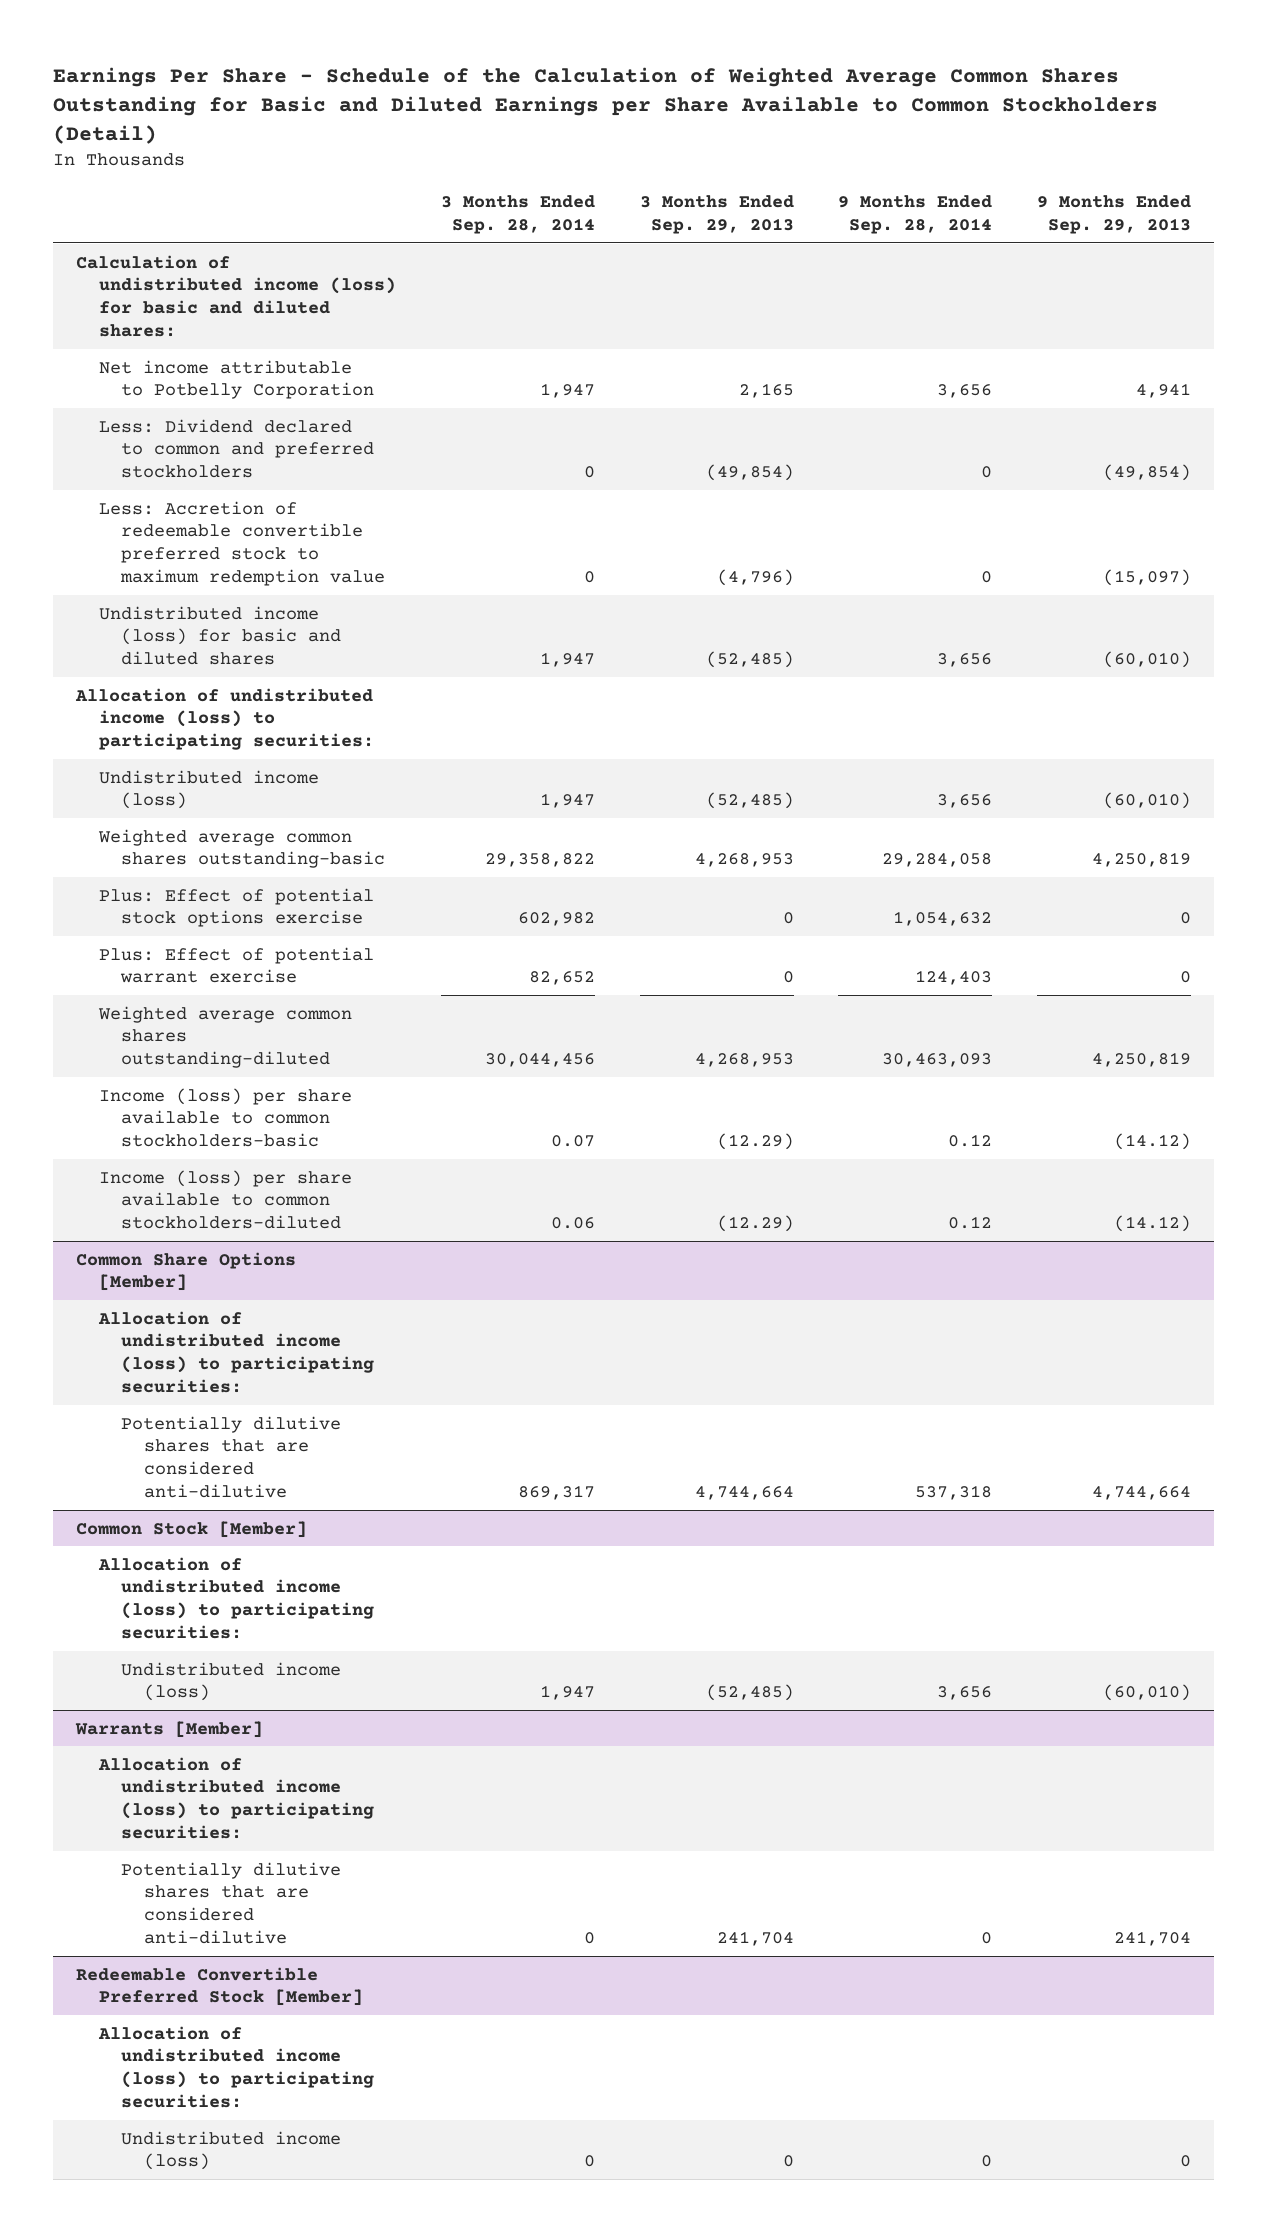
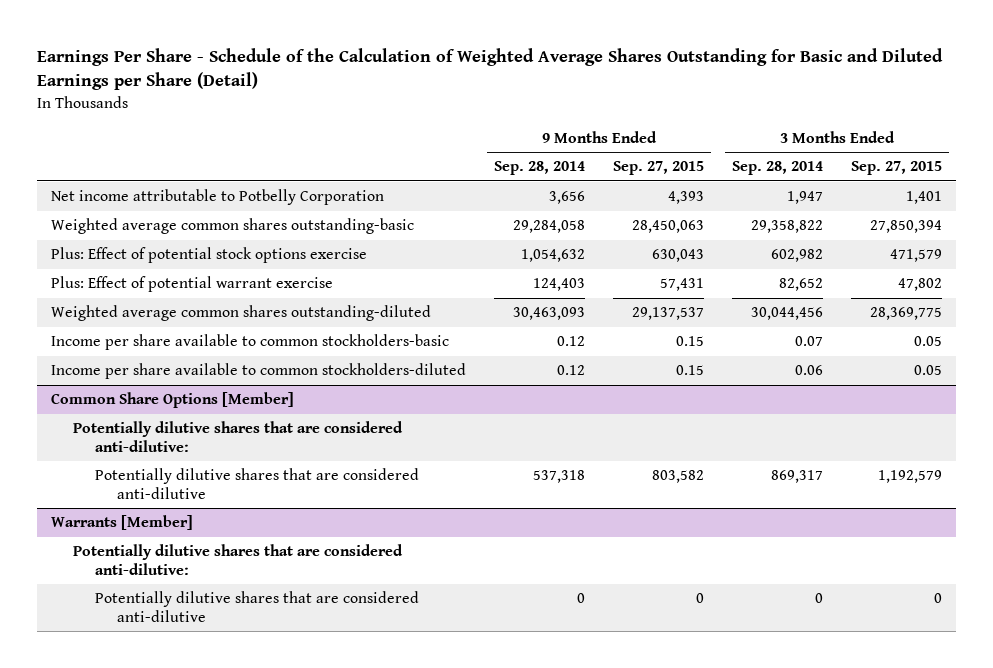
[53,67,1159,144] Earnings Per Share - Schedule of the Calculation of Weighted Average Common Shares Outstanding for Basic and Diluted Earnings per Share Available to Common Stockholders (Detail) -> [37,47,944,91] Earnings Per Share - Schedule of the Calculation of Weighted Average Shares Outstanding for Basic and Diluted Earnings per Share (Detail)
[639,194,794,234] 3 Months Ended Sep. 29, 2013 -> none
[1037,194,1192,234] 9 Months Ended Sep. 29, 2013 -> none
none -> [612,161,704,176] Sep. 27, 2015
none -> [850,161,942,176] Sep. 27, 2015
[75,254,396,337] Calculation of undistributed income (loss) for basic and diluted shares: -> none
[98,418,375,479] Less: Dividend declared to common and preferred stockholders -> none
[98,500,386,586] Less: Accretion of redeemable convertible preferred stock to maximum redemption value -> none
[98,605,342,666] Undistributed income (loss) for basic and diluted shares -> none
[74,687,374,751] Allocation of undistributed income (loss) to participating securities: -> none
[98,769,319,810] Undistributed income (loss) -> none
[98,1087,352,1148] Income (loss) per share available to common stockholders-basic -> [51,334,450,351] Income per share available to common stockholders-basic
[98,1169,352,1230] Income (loss) per share available to common stockholders-diluted -> [51,363,467,380] Income per share available to common stockholders-diluted
[97,1310,375,1393] Allocation of undistributed income (loss) to participating securities: -> none
none -> [72,421,403,452] Potentially dilutive shares that are considered anti-dilutive:
[75,1520,307,1538] Common Stock [Member] -> none
[97,1556,375,1639] Allocation of undistributed income (loss) to participating securities: -> none
[121,1661,342,1702] Undistributed income (loss) -> none
[97,1756,375,1839] Allocation of undistributed income (loss) to participating securities: -> none
none -> [72,544,403,575] Potentially dilutive shares that are considered anti-dilutive:
[75,1966,363,2007] Redeemable Convertible Preferred Stock [Member] -> none
[97,2025,375,2108] Allocation of undistributed income (loss) to participating securities: -> none
[121,2130,342,2171] Undistributed income (loss) -> none

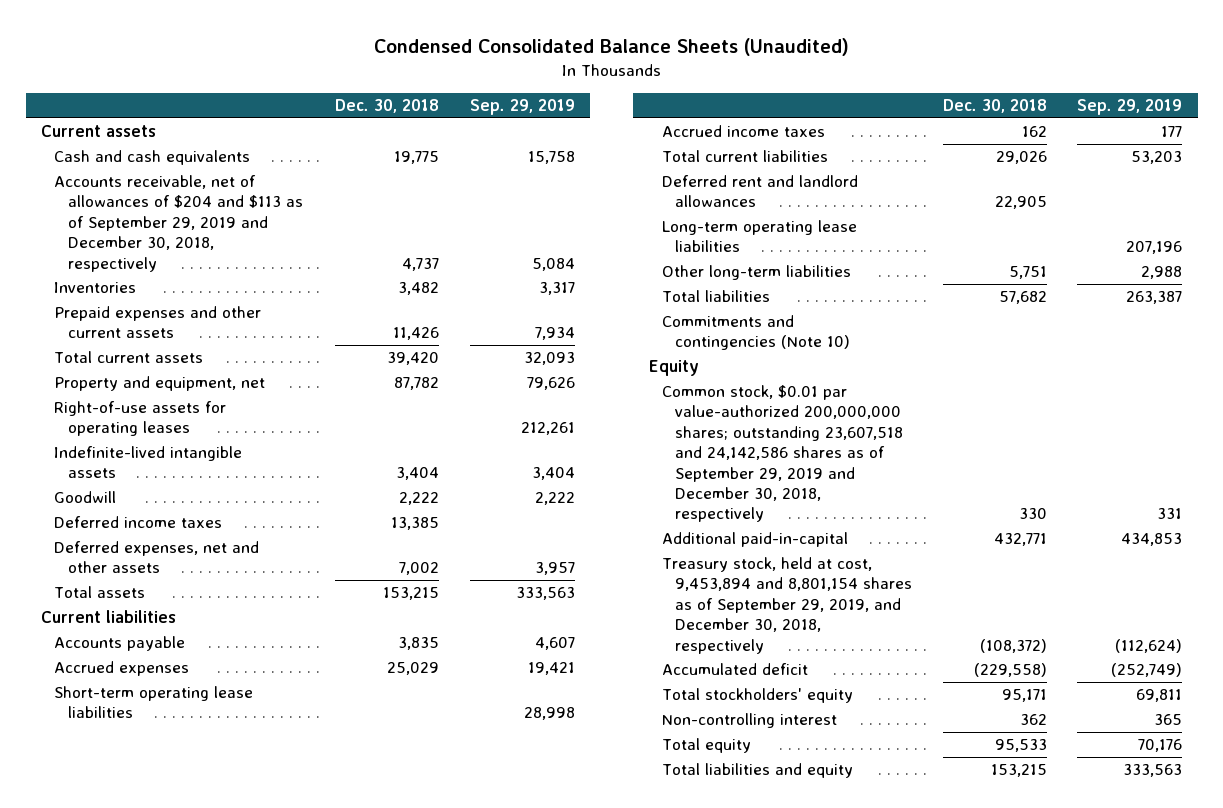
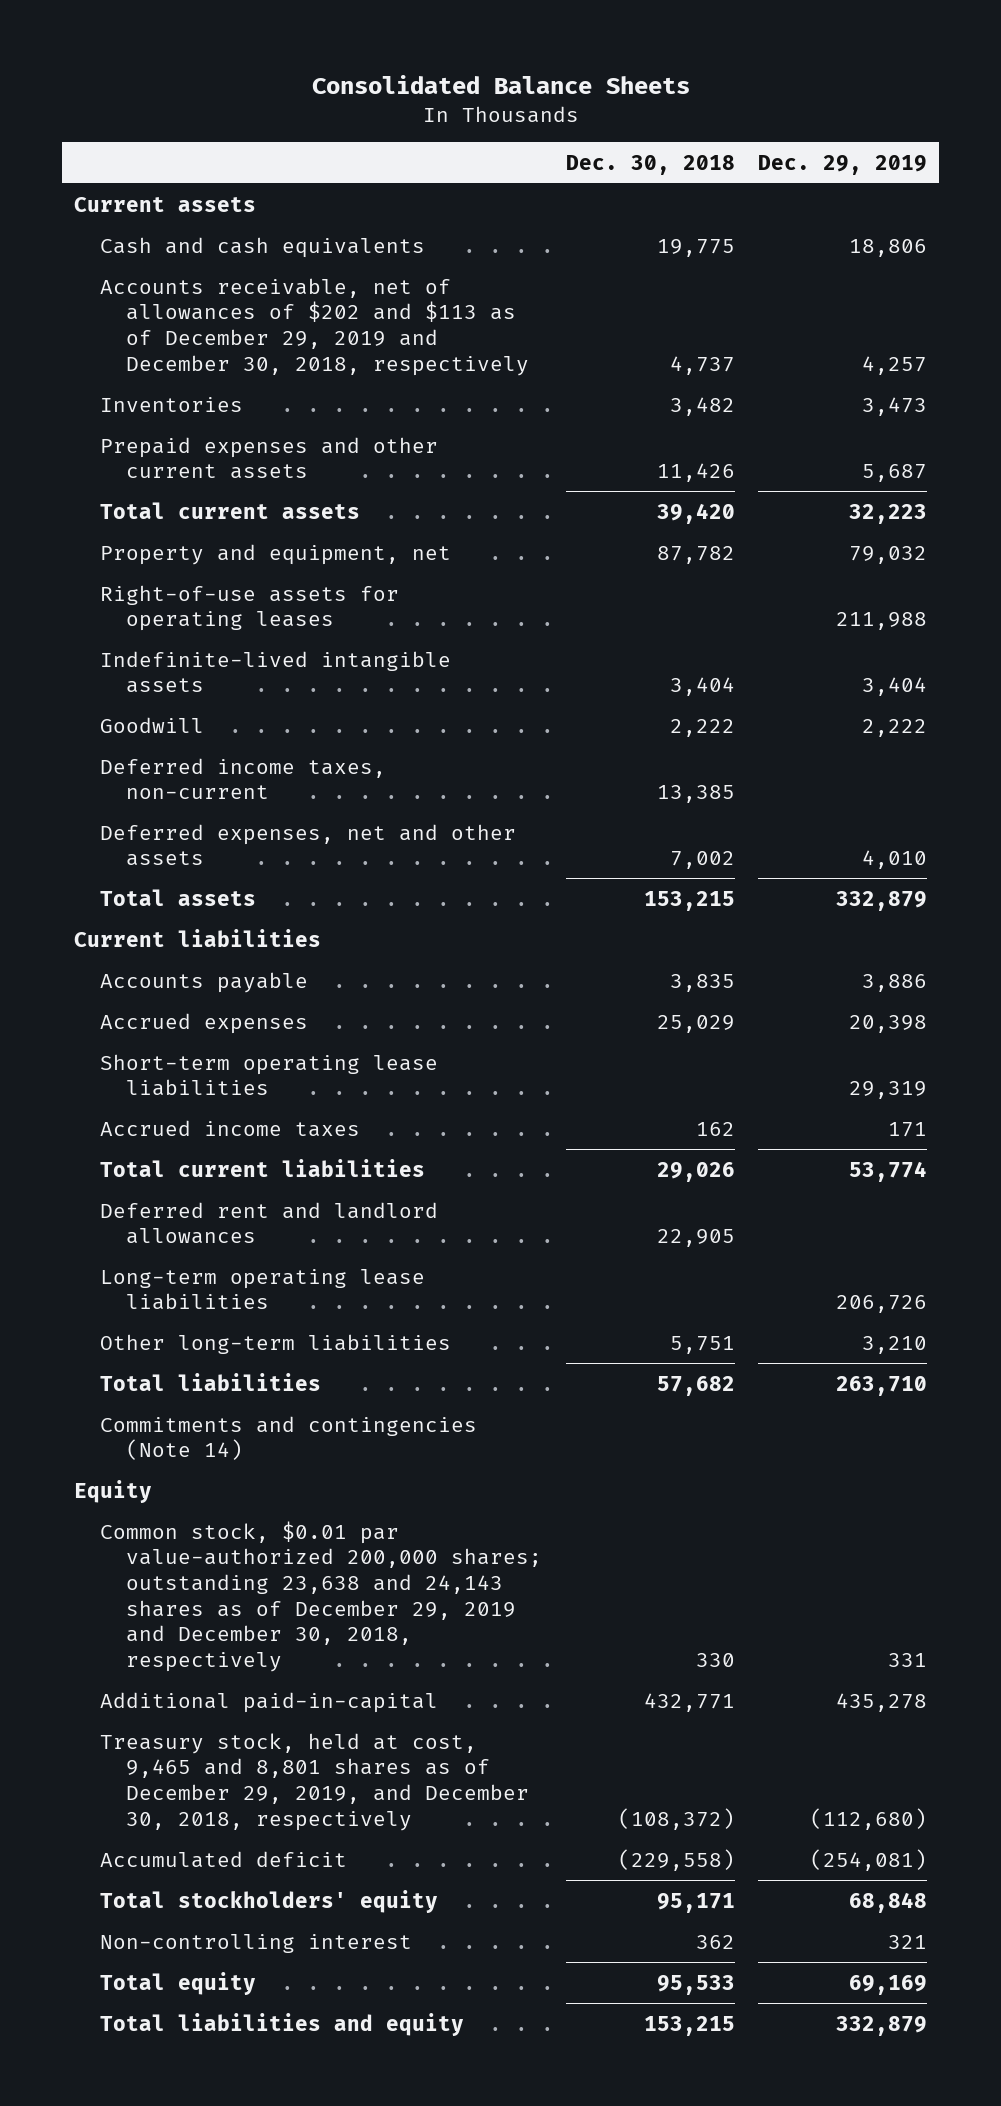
[373,37,849,56] Condensed Consolidated Balance Sheets (Unaudited) -> [311,74,690,94] Consolidated Balance Sheets
[469,99,575,116] Sep. 29, 2019 -> none
none -> [758,154,928,175] Dec. 29, 2019
[54,175,303,272] Accounts receivable, net of allowances of $204 and $113 as of September 29, 2019 and December 30, 2018, respectively -> [99,277,530,376] Accounts receivable, net of allowances of $202 and $113 as of December 29, 2019 and December 30, 2018, respectively
[54,516,223,529] Deferred income taxes -> [99,757,386,800] Deferred income taxes, non-current
[661,315,850,351] Commitments and contingencies (Note 10) -> [99,1415,477,1461] Commitments and contingencies (Note 14)
[661,385,903,523] Common stock, $0.01 par value-authorized 200,000,000 shares; outstanding 23,607,518 and 24,142,586 shares as of September 29, 2019 and December 30, 2018, respectively -> [99,1520,543,1672] Common stock, $0.01 par value-authorized 200,000 shares; outstanding 23,638 and 24,143 shares as of December 29, 2019 and December 30, 2018, respectively
[661,557,912,654] Treasury stock, held at cost, 9,453,894 and 8,801,154 shares as of September 29, 2019, and December 30, 2018, respectively -> [99,1732,530,1831] Treasury stock, held at cost, 9,465 and 8,801 shares as of December 29, 2019, and December 30, 2018, respectively

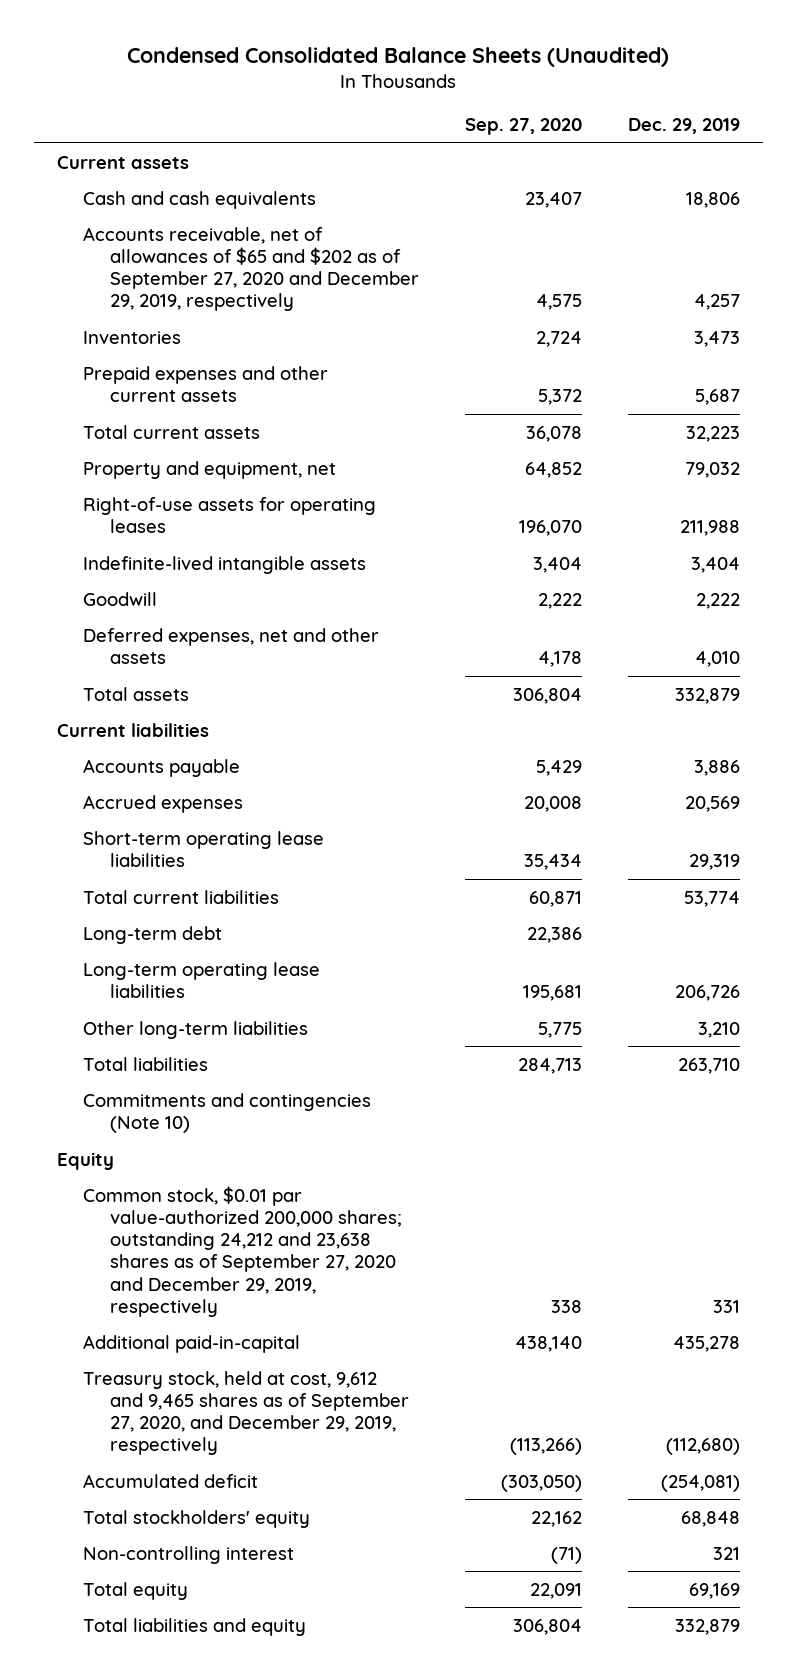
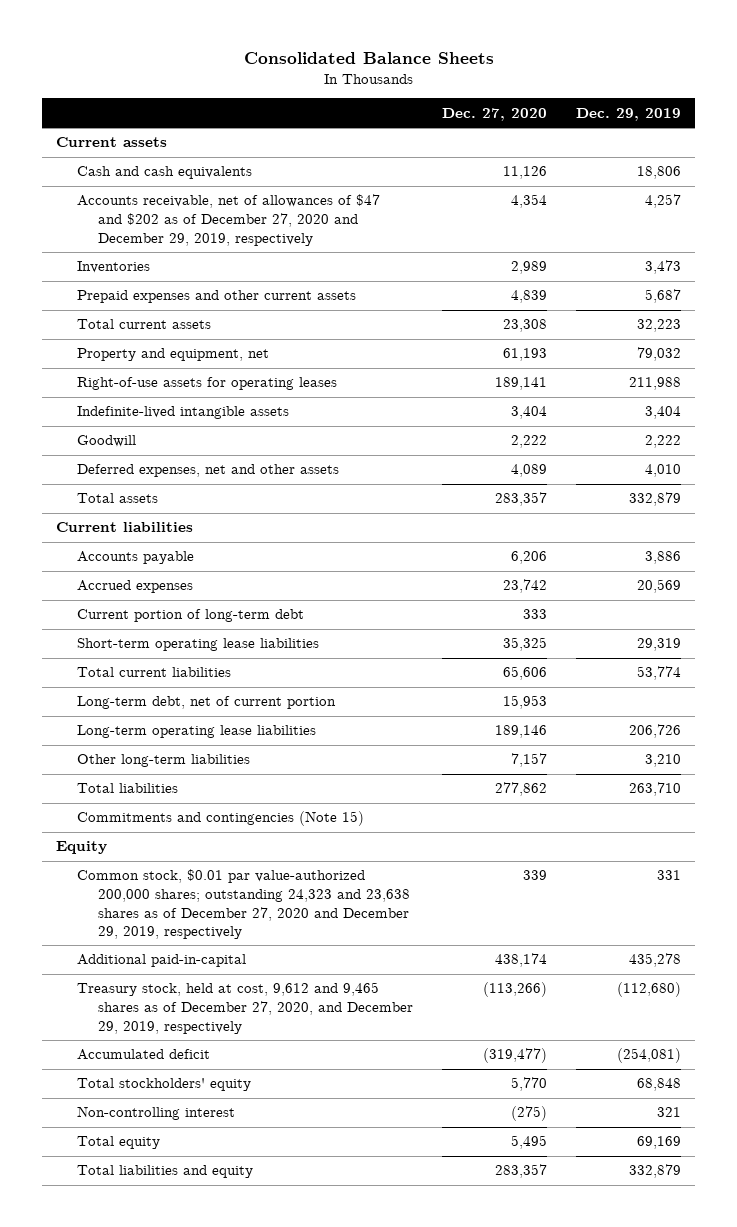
[127,46,670,67] Condensed Consolidated Balance Sheets (Unaudited) -> [243,52,494,65] Consolidated Balance Sheets
[464,118,582,136] Sep. 27, 2020 -> none
none -> [442,107,548,121] Dec. 27, 2020
[83,226,419,312] Accounts receivable, net of allowances of $65 and $202 as of September 27, 2020 and December 29, 2019, respectively -> [77,194,381,246] Accounts receivable, net of allowances of $47 and $202 as of December 27, 2020 and December 29, 2019, respectively
none -> [77,609,305,623] Current portion of long-term debt
[83,925,223,944] Long-term debt -> none
none -> [77,696,337,710] Long-term debt, net of current portion
[83,1092,372,1133] Commitments and contingencies (Note 10) -> [77,811,365,827] Commitments and contingencies (Note 15)
[83,1185,402,1317] Common stock, $0.01 par value-authorized 200,000 shares; outstanding 24,212 and 23,638 shares as of September 27, 2020 and December 29, 2019, respectively -> [77,869,411,940] Common stock, $0.01 par value-authorized 200,000 shares; outstanding 24,323 and 23,638 shares as of December 27, 2020 and December 29, 2019, respectively
[83,1370,409,1456] Treasury stock, held at cost, 9,612 and 9,465 shares as of September 27, 2020, and December 29, 2019, respectively -> [77,982,414,1034] Treasury stock, held at cost, 9,612 and 9,465 shares as of December 27, 2020, and December 29, 2019, respectively

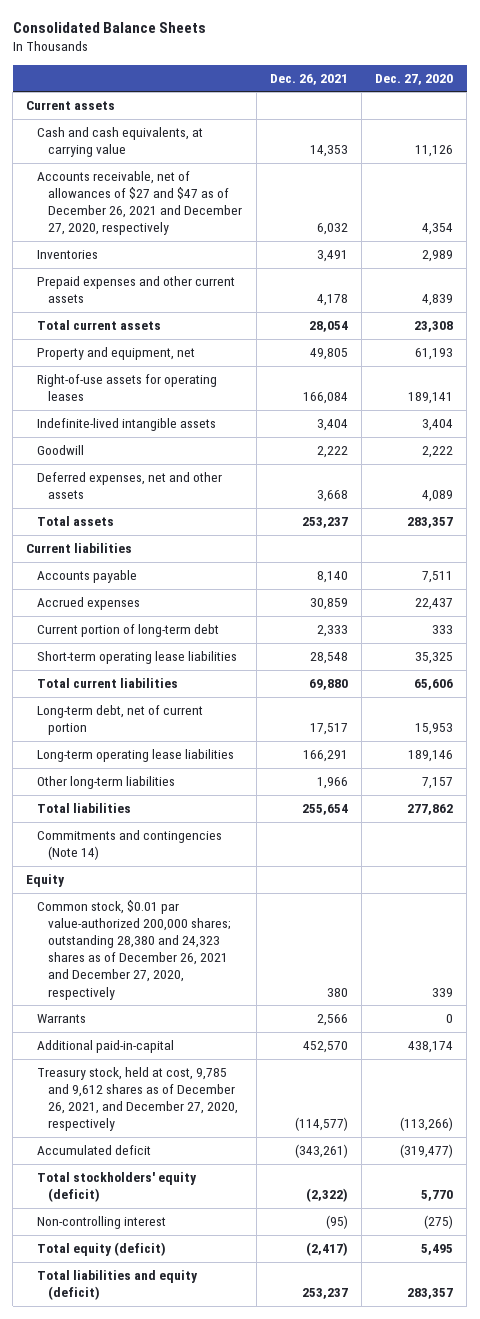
[575,107,681,121] Dec. 29, 2019 -> none
none -> [269,73,348,85] Dec. 26, 2021
[77,166,253,180] Cash and cash equivalents -> [37,127,204,158] Cash and cash equivalents, at carrying value
[77,194,381,246] Accounts receivable, net of allowances of $47 and $202 as of December 27, 2020 and December 29, 2019, respectively -> [37,171,243,236] Accounts receivable, net of allowances of $27 and $47 as of December 26, 2021 and December 27, 2020, respectively
[511,551,548,565] 6,206 -> [422,571,454,584] 7,511
[503,579,548,594] 23,742 -> [415,598,454,611] 22,437
[77,811,365,827] Commitments and contingencies (Note 15) -> [37,830,223,861] Commitments and contingencies (Note 14)
[77,869,411,940] Common stock, $0.01 par value-authorized 200,000 shares; outstanding 24,323 and 23,638 shares as of December 27, 2020 and December 29, 2019, respectively -> [37,900,232,1000] Common stock, $0.01 par value-authorized 200,000 shares; outstanding 28,380 and 24,323 shares as of December 26, 2021 and December 27, 2020, respectively
none -> [37,1014,87,1024] Warrants
[77,982,414,1034] Treasury stock, held at cost, 9,612 and 9,465 shares as of December 27, 2020, and December 29, 2019, respectively -> [37,1067,239,1132] Treasury stock, held at cost, 9,785 and 9,612 shares as of December 26, 2021, and December 27, 2020, respectively
[77,1078,252,1092] Total stockholders' equity -> [37,1172,198,1203] Total stockholders' equity (deficit)
[77,1136,161,1150] Total equity -> [37,1242,167,1257] Total equity (deficit)
[77,1165,254,1179] Total liabilities and equity -> [37,1270,199,1301] Total liabilities and equity (deficit)

